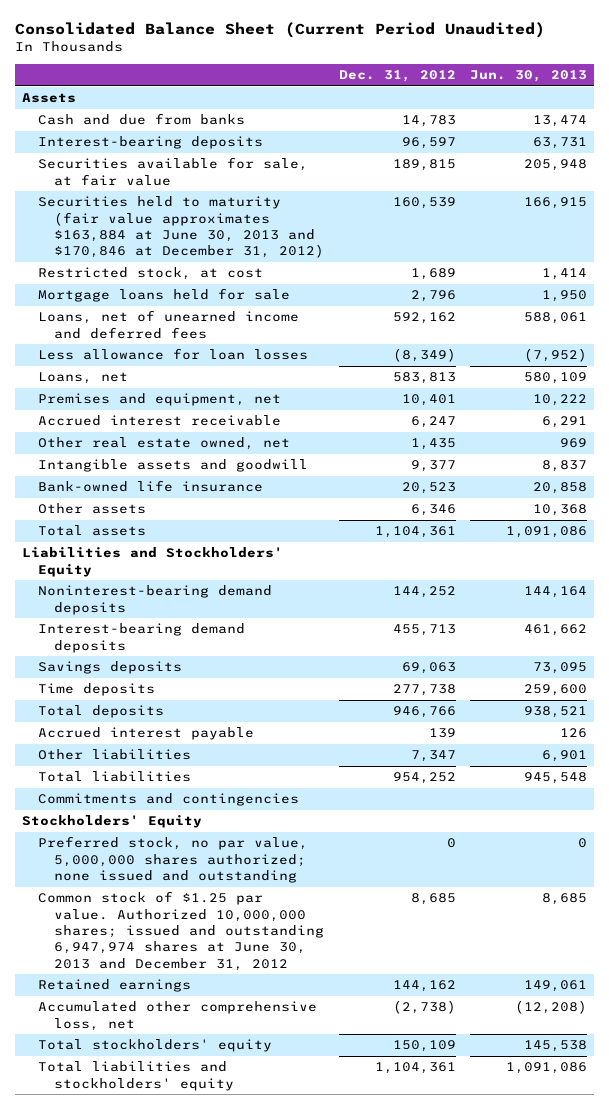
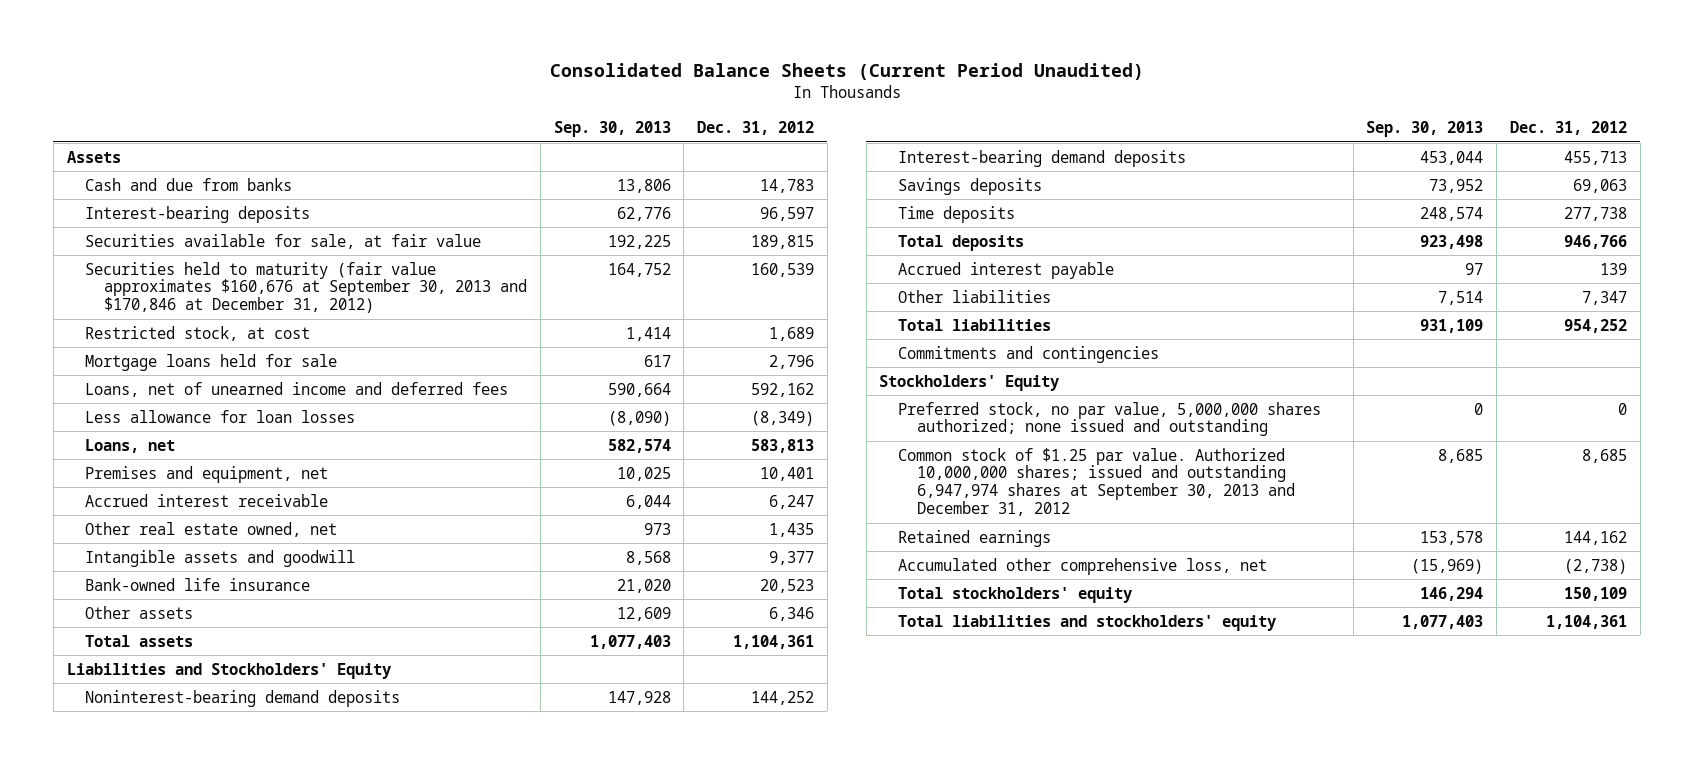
[14,22,545,39] Consolidated Balance Sheet (Current Period Unaudited) -> [549,63,1144,81] Consolidated Balance Sheets (Current Period Unaudited)
[469,70,587,83] Jun. 30, 2013 -> none
none -> [553,121,671,138] Sep. 30, 2013
[37,196,325,259] Securities held to maturity (fair value approximates $163,884 at June 30, 2013 and $170,846 at December 31, 2012) -> [85,261,528,314] Securities held to maturity (fair value approximates $160,676 at September 30, 2013 and $170,846 at December 31, 2012)
[37,891,325,971] Common stock of $1.25 par value. Authorized 10,000,000 shares; issued and outstanding 6,947,974 shares at June 30, 2013 and December 31, 2012 -> [898,447,1296,517] Common stock of $1.25 par value. Authorized 10,000,000 shares; issued and outstanding 6,947,974 shares at September 30, 2013 and December 31, 2012

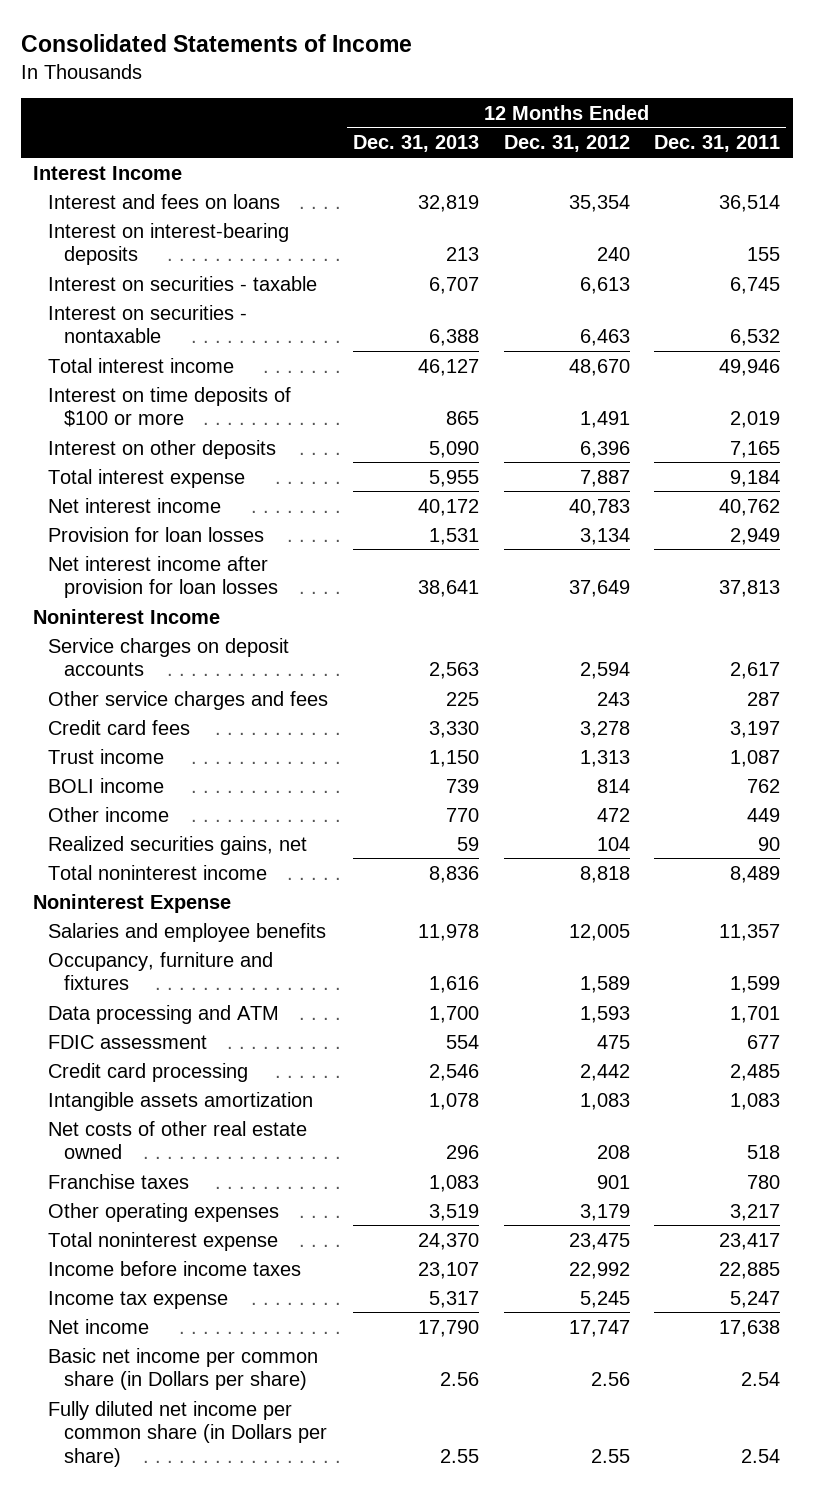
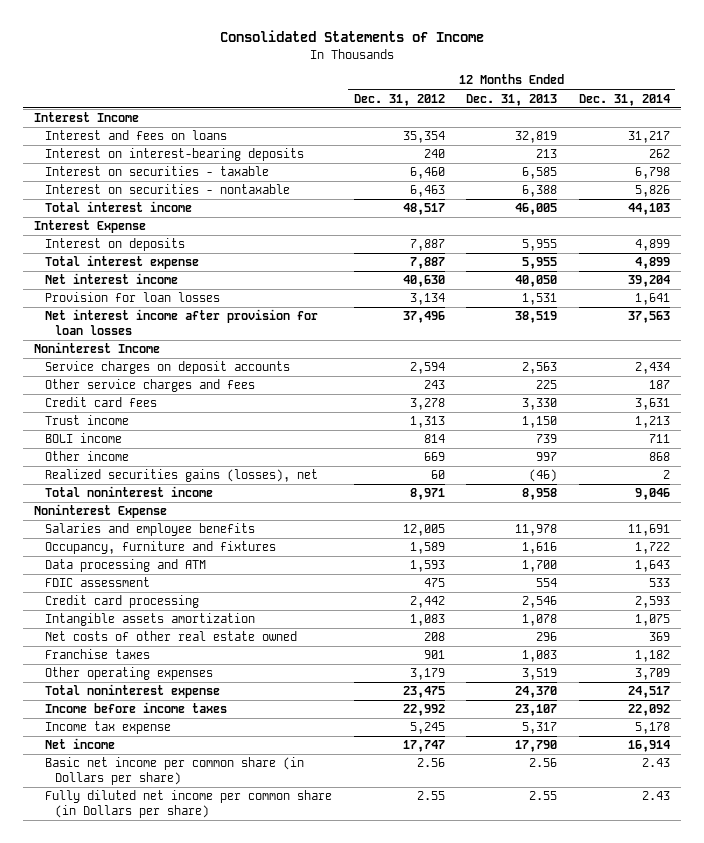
[654,135,781,153] Dec. 31, 2011 -> none
none -> [578,93,670,106] Dec. 31, 2014
[428,276,479,294] 6,707 -> [522,167,558,180] 6,585
[579,276,630,294] 6,613 -> [409,167,445,180] 6,460
[48,386,292,428] Interest on time deposits of $100 or more -> none
[417,358,479,376] 46,127 -> [515,203,558,216] 46,005
[568,358,630,376] 48,670 -> [402,203,445,216] 48,517
none -> [34,220,147,234] Interest Expense
[48,439,277,459] Interest on other deposits -> [44,238,185,252] Interest on deposits
[428,440,479,458] 5,090 -> [522,239,558,252] 5,955
[579,440,630,458] 6,396 -> [409,239,445,252] 7,887
[417,498,479,516] 40,172 -> [515,275,558,288] 40,050
[568,498,630,516] 40,783 -> [402,275,445,288] 40,630
[417,580,479,598] 38,641 -> [515,311,558,324] 38,519
[568,580,630,598] 37,649 -> [402,311,445,324] 37,496
[445,807,479,822] 770 -> [536,452,558,462] 997
[596,807,630,822] 472 -> [423,452,445,462] 669
[48,835,308,855] Realized securities gains, net -> [44,469,318,483] Realized securities gains (losses), net
[456,836,479,851] 59 -> [529,469,558,483] (46)
[596,836,630,851] 104 -> [430,470,445,480] 60
[428,865,479,883] 8,836 -> [522,488,558,501] 8,958
[579,865,630,883] 8,818 -> [409,488,445,501] 8,971

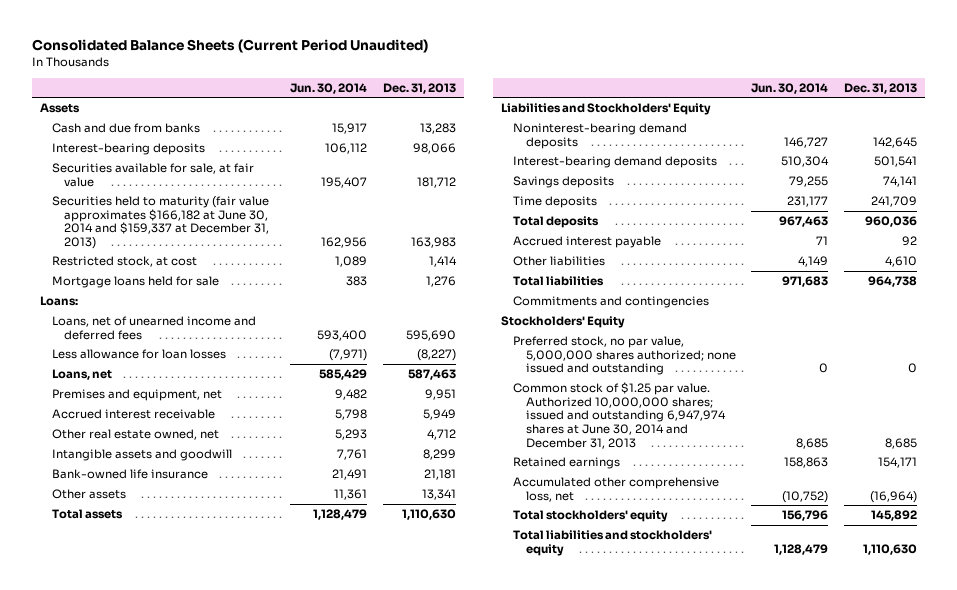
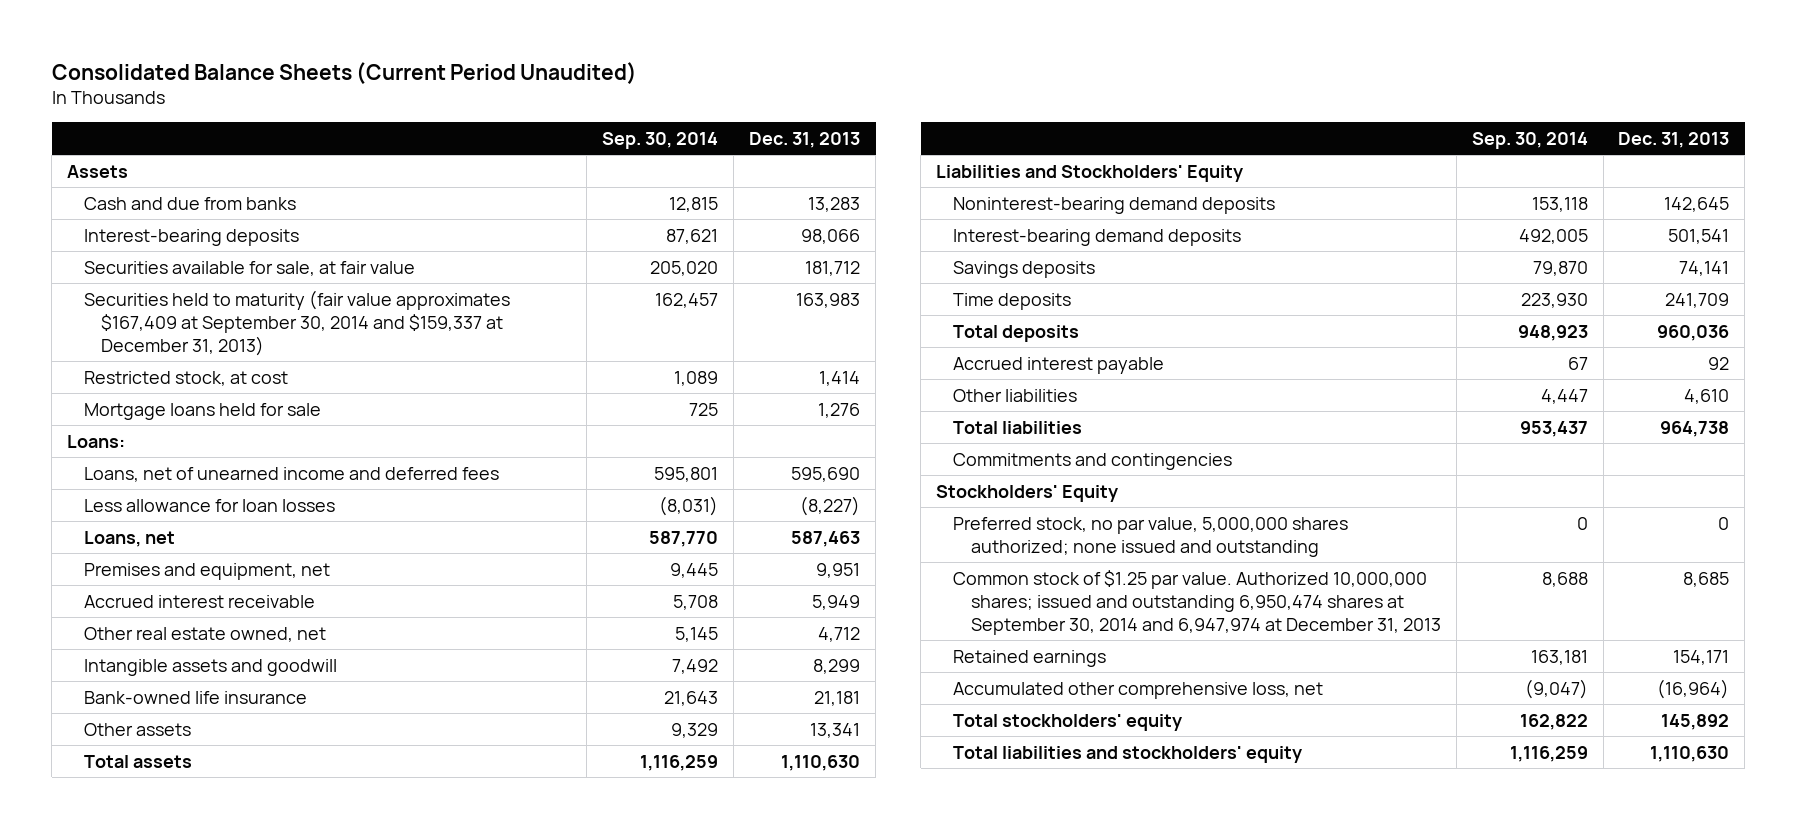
[290,82,368,94] Jun. 30, 2014 -> none
none -> [602,131,719,149] Sep. 30, 2014
[52,196,270,249] Securities held to maturity (fair value approximates $166,182 at June 30, 2014 and $159,337 at December 31, 2013) -> [84,289,511,356] Securities held to maturity (fair value approximates $167,409 at September 30, 2014 and $159,337 at December 31, 2013)
[513,382,726,449] Common stock of $1.25 par value. Authorized 10,000,000 shares; issued and outstanding 6,947,974 shares at June 30, 2014 and December 31, 2013 -> [953,569,1441,635] Common stock of $1.25 par value. Authorized 10,000,000 shares; issued and outstanding 6,950,474 shares at September 30, 2014 and 6,947,974 at December 31, 2013

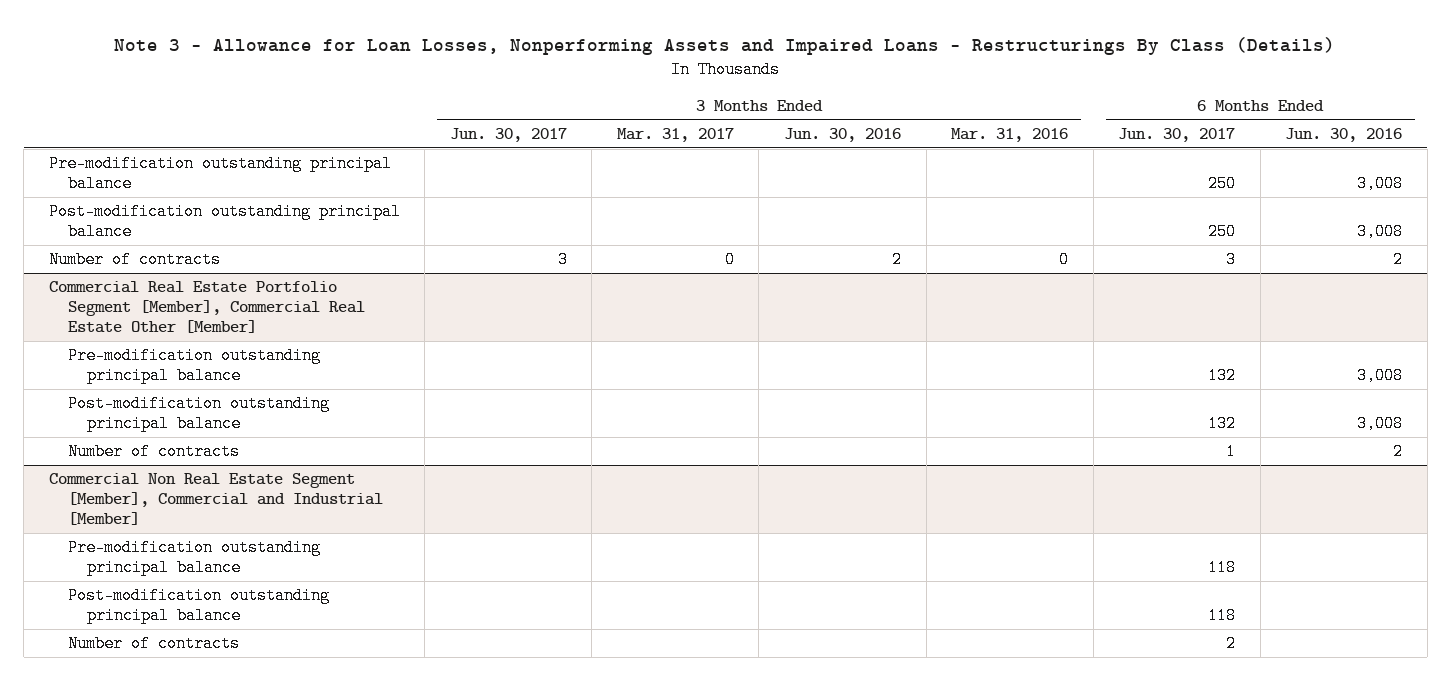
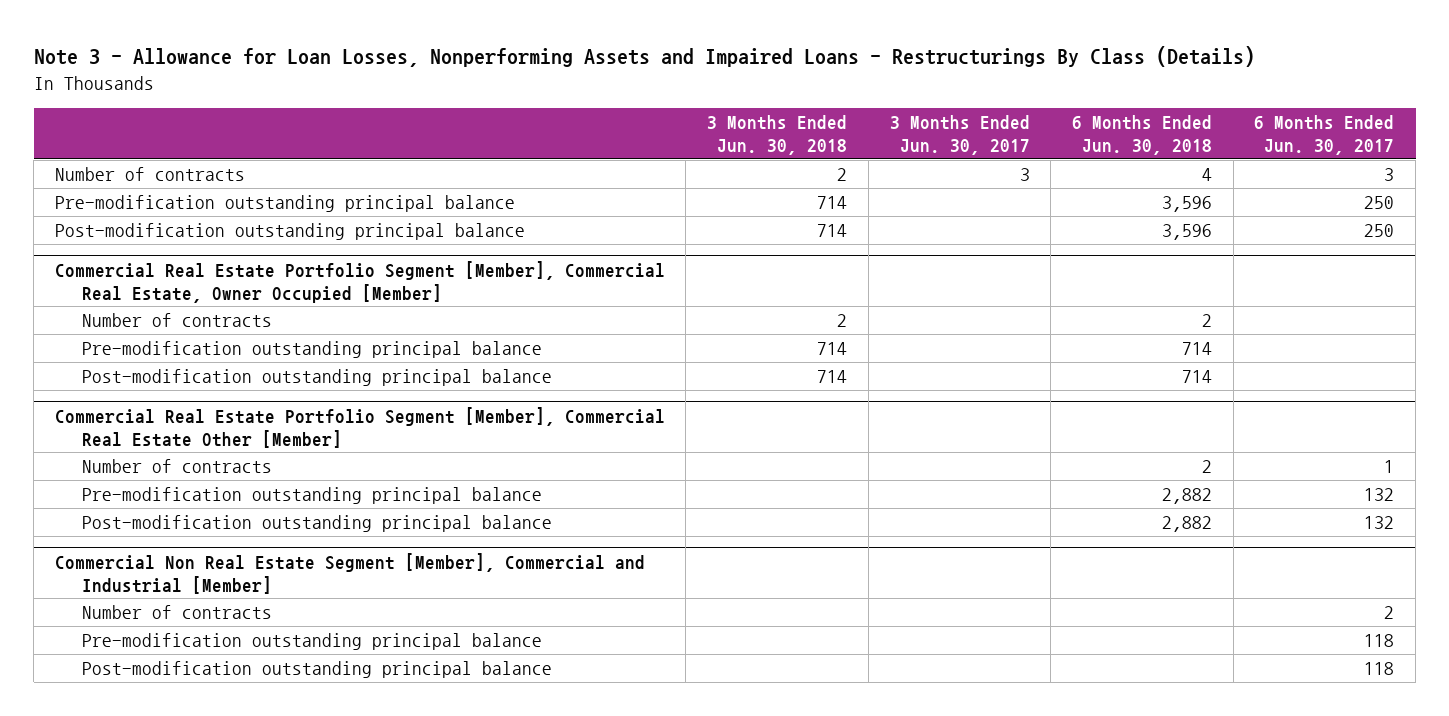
[616,127,734,142] Mar. 31, 2017 -> none
[783,127,901,142] Jun. 30, 2016 -> none
[951,127,1069,142] Mar. 31, 2016 -> none
[1285,127,1403,142] Jun. 30, 2016 -> none
none -> [707,114,848,155] 3 Months Ended Jun. 30, 2018
none -> [1071,114,1212,155] 6 Months Ended Jun. 30, 2018
[48,251,221,269] Number of contracts -> [54,166,245,181] Number of contracts
none -> [54,260,665,303] Commercial Real Estate Portfolio Segment [Member], Commercial Real Estate, Owner Occupied [Member]
none -> [81,312,272,327] Number of contracts
none -> [81,340,542,358] Pre-modification outstanding principal balance
none -> [81,368,552,386] Post-modification outstanding principal balance
[67,443,240,461] Number of contracts -> [81,458,272,473] Number of contracts
[67,635,240,653] Number of contracts -> [81,604,272,619] Number of contracts

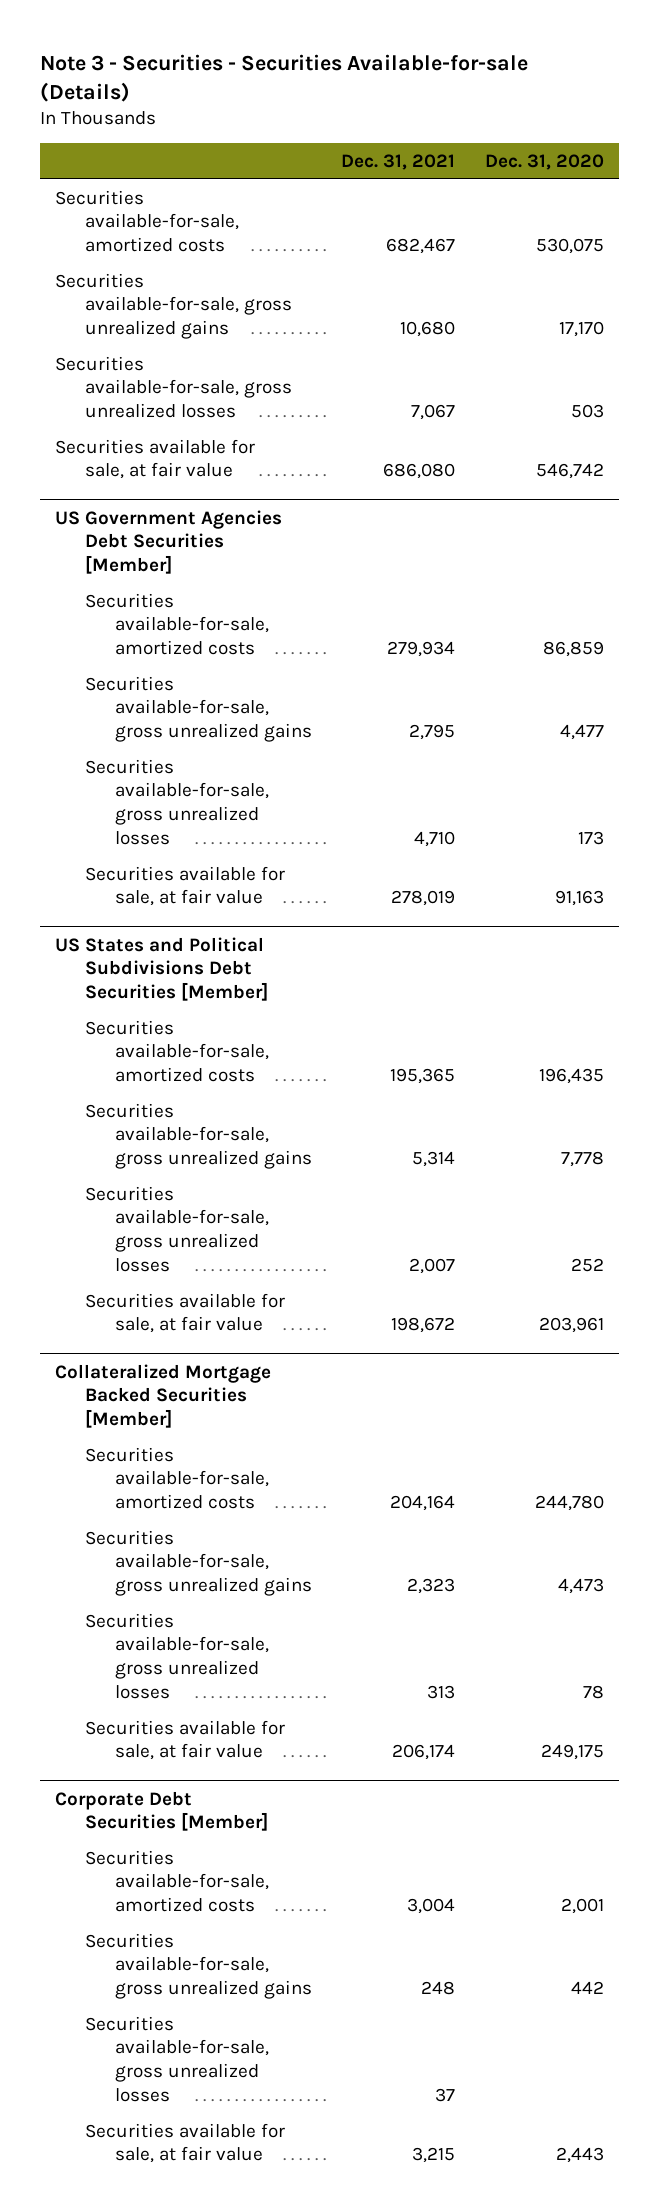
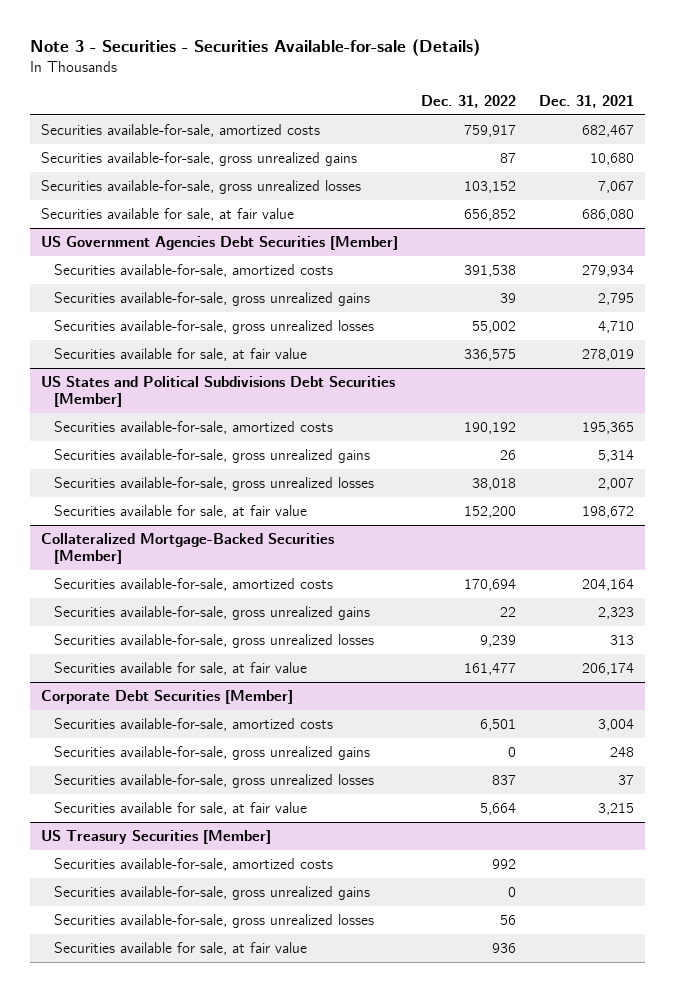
[485,153,605,170] Dec. 31, 2020 -> none
none -> [420,94,516,108] Dec. 31, 2022
[55,1363,272,1428] Collateralized Mortgage Backed Securities [Member] -> [41,532,335,564] Collateralized Mortgage-Backed Securities [Member]
none -> [41,829,272,844] US Treasury Securities [Member]
none -> [54,857,334,871] Securities available-for-sale, amortized costs
none -> [54,885,371,900] Securities available-for-sale, gross unrealized gains
none -> [54,913,375,928] Securities available-for-sale, gross unrealized losses
none -> [54,941,308,955] Securities available for sale, at fair value

